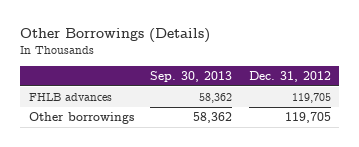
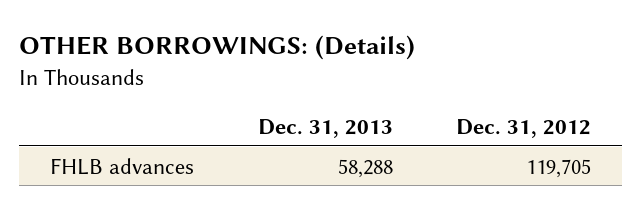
[20,28,211,44] Other Borrowings (Details) -> [18,35,415,61] OTHER BORROWINGS: (Details)
[150,70,233,82] Sep. 30, 2013 -> none
none -> [257,119,393,139] Dec. 31, 2013
[28,112,134,125] Other borrowings -> none

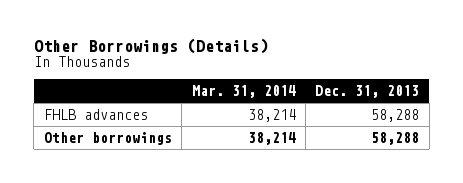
[18,35,415,61] OTHER BORROWINGS: (Details) -> [33,37,268,54] Other Borrowings (Details)
[455,119,591,139] Dec. 31, 2012 -> none
none -> [191,84,296,98] Mar. 31, 2014
none -> [43,131,172,145] Other borrowings

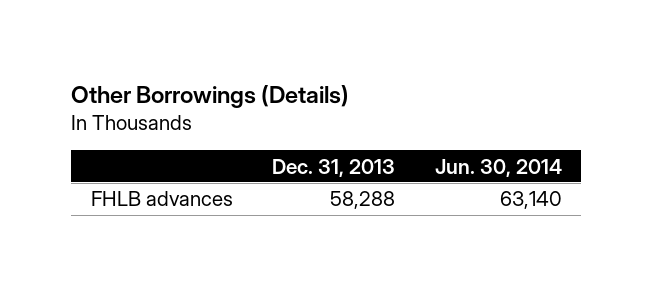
[191,84,296,98] Mar. 31, 2014 -> none
none -> [434,158,562,177] Jun. 30, 2014
[43,131,172,145] Other borrowings -> none

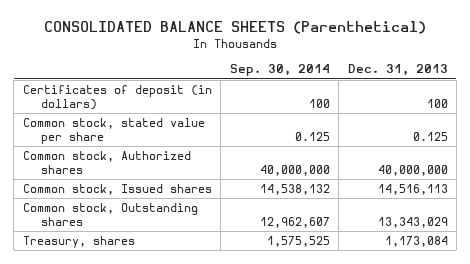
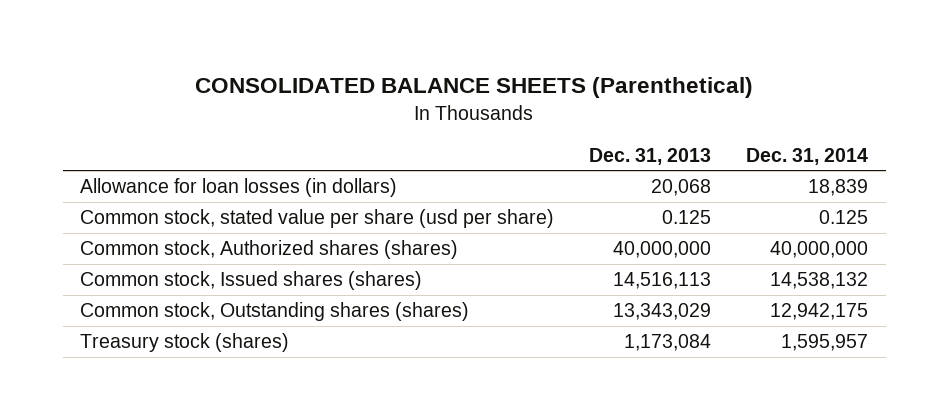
[229,64,330,77] Sep. 30, 2014 -> none
none -> [746,147,869,165] Dec. 31, 2014
[22,85,212,110] Certificates of deposit (in dollars) -> none
none -> [80,178,398,198] Allowance for loan losses (in dollars)
[22,118,205,144] Common stock, stated value per share -> [80,209,555,229] Common stock, stated value per share (usd per share)
[22,151,191,174] Common stock, Authorized shares -> [80,240,459,260] Common stock, Authorized shares (shares)
[22,184,212,196] Common stock, Issued shares -> [80,271,423,291] Common stock, Issued shares (shares)
[22,203,198,226] Common stock, Outstanding shares -> [80,302,470,322] Common stock, Outstanding shares (shares)
[22,236,135,249] Treasury, shares -> [80,333,290,353] Treasury stock (shares)

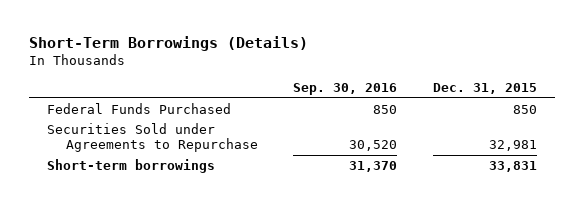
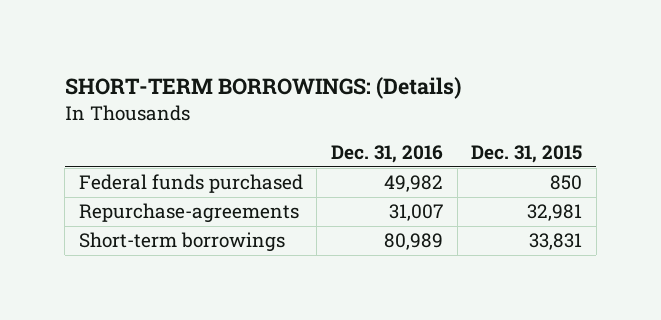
[28,36,308,52] Short-Term Borrowings (Details) -> [64,77,461,100] SHORT-TERM BORROWINGS: (Details)
[293,83,398,96] Sep. 30, 2016 -> none
none -> [331,145,444,164] Dec. 31, 2016
[46,102,231,114] Federal Funds Purchased -> [78,174,303,194] Federal funds purchased
[46,122,258,153] Securities Sold under Agreements to Repurchase -> [78,203,299,224] Repurchase-agreements

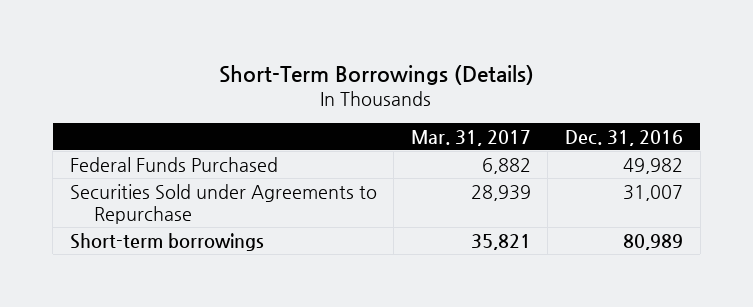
[64,77,461,100] SHORT-TERM BORROWINGS: (Details) -> [219,64,535,85] Short-Term Borrowings (Details)
[471,145,583,164] Dec. 31, 2015 -> none
none -> [410,129,531,146] Mar. 31, 2017
[78,174,303,194] Federal funds purchased -> [69,156,278,172] Federal Funds Purchased
[78,203,299,224] Repurchase-agreements -> [69,183,377,224] Securities Sold under Agreements to Repurchase

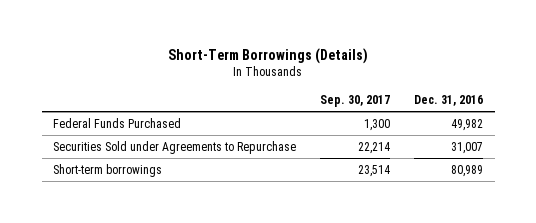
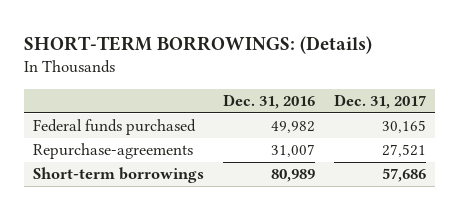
[168,48,369,65] Short-Term Borrowings (Details) -> [23,35,372,54] SHORT-TERM BORROWINGS: (Details)
[320,95,391,108] Sep. 30, 2017 -> none
none -> [333,94,426,110] Dec. 31, 2017
[53,117,182,128] Federal Funds Purchased -> [33,119,197,136] Federal funds purchased
[53,140,297,154] Securities Sold under Agreements to Repurchase -> [33,143,194,160] Repurchase-agreements

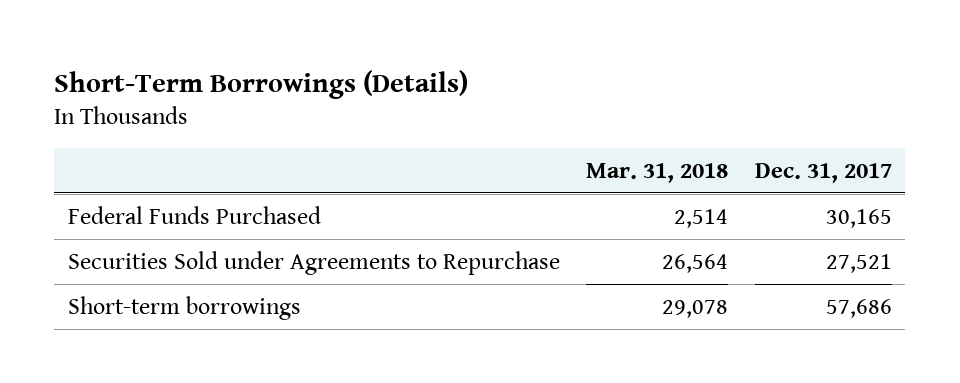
[23,35,372,54] SHORT-TERM BORROWINGS: (Details) -> [54,69,469,99] Short-Term Borrowings (Details)
[223,94,316,110] Dec. 31, 2016 -> none
none -> [586,162,729,183] Mar. 31, 2018
[33,119,197,136] Federal funds purchased -> [67,205,321,224] Federal Funds Purchased
[33,143,194,160] Repurchase-agreements -> [67,250,560,275] Securities Sold under Agreements to Repurchase

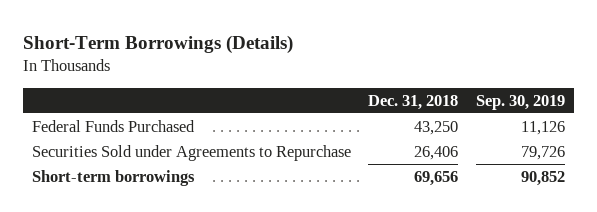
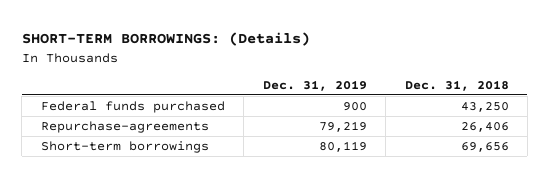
[23,34,294,54] Short-Term Borrowings (Details) -> [21,32,310,47] SHORT-TERM BORROWINGS: (Details)
[475,94,565,110] Sep. 30, 2019 -> none
none -> [262,79,367,91] Dec. 31, 2019
[32,119,196,132] Federal Funds Purchased -> [40,100,225,113] Federal funds purchased
[32,144,352,161] Securities Sold under Agreements to Repurchase -> [40,120,209,133] Repurchase-agreements

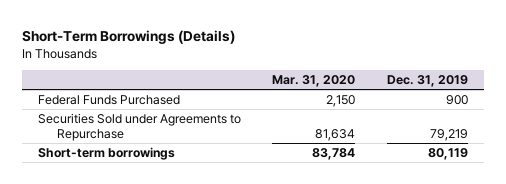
[21,32,310,47] SHORT-TERM BORROWINGS: (Details) -> [22,30,236,45] Short-Term Borrowings (Details)
[404,79,509,91] Dec. 31, 2018 -> none
none -> [272,75,356,88] Mar. 31, 2020
[40,100,225,113] Federal funds purchased -> [37,94,180,105] Federal Funds Purchased
[40,120,209,133] Repurchase-agreements -> [37,112,241,141] Securities Sold under Agreements to Repurchase

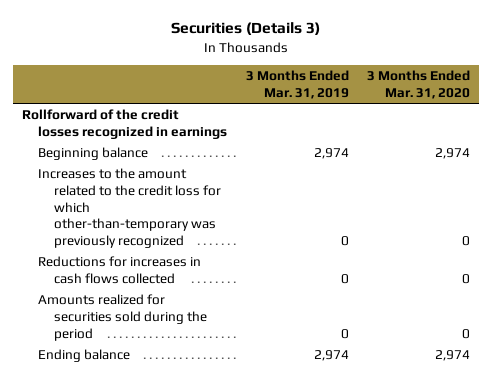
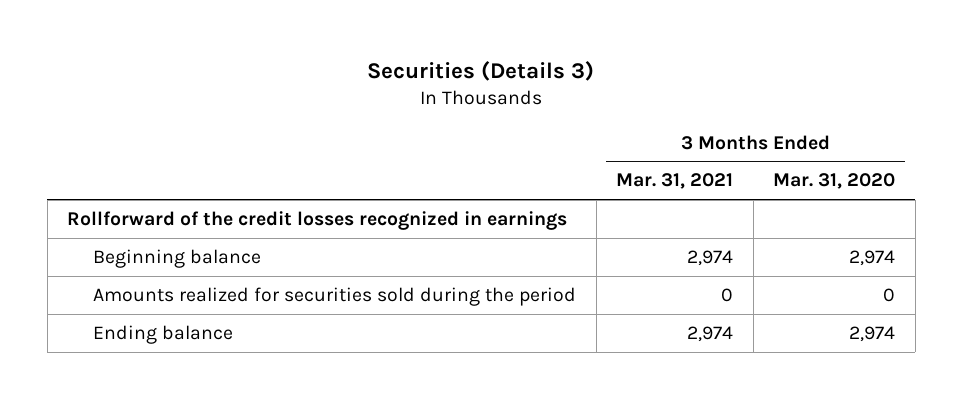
[245,69,349,99] 3 Months Ended Mar. 31, 2019 -> none
none -> [616,173,734,190] Mar. 31, 2021
[38,168,222,249] Increases to the amount related to the credit loss for which other-than-temporary was previously recognized -> none
[38,256,202,284] Reductions for increases in cash flows collected -> none

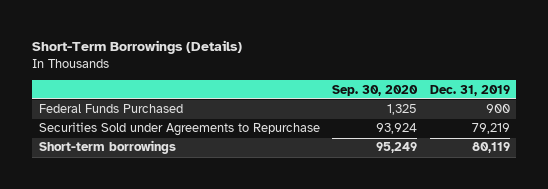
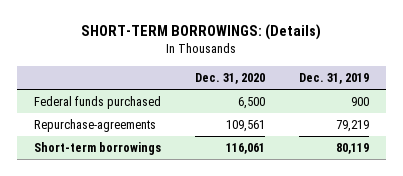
[32,40,243,55] Short-Term Borrowings (Details) -> [81,24,322,41] SHORT-TERM BORROWINGS: (Details)
[332,84,419,96] Sep. 30, 2020 -> none
none -> [194,73,265,85] Dec. 31, 2020
[38,104,183,114] Federal Funds Purchased -> [33,96,161,110] Federal funds purchased
[38,122,320,137] Securities Sold under Agreements to Repurchase -> [33,119,156,133] Repurchase-agreements

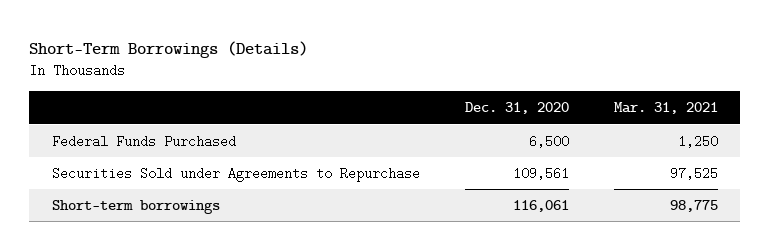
[81,24,322,41] SHORT-TERM BORROWINGS: (Details) -> [29,41,309,59] Short-Term Borrowings (Details)
[299,73,370,85] Dec. 31, 2019 -> none
none -> [613,102,718,115] Mar. 31, 2021
[33,96,161,110] Federal funds purchased -> [51,135,236,149] Federal Funds Purchased
[33,119,156,133] Repurchase-agreements -> [51,167,420,183] Securities Sold under Agreements to Repurchase

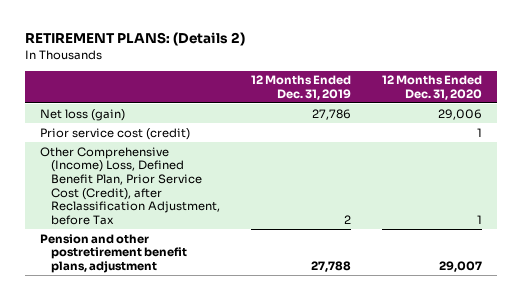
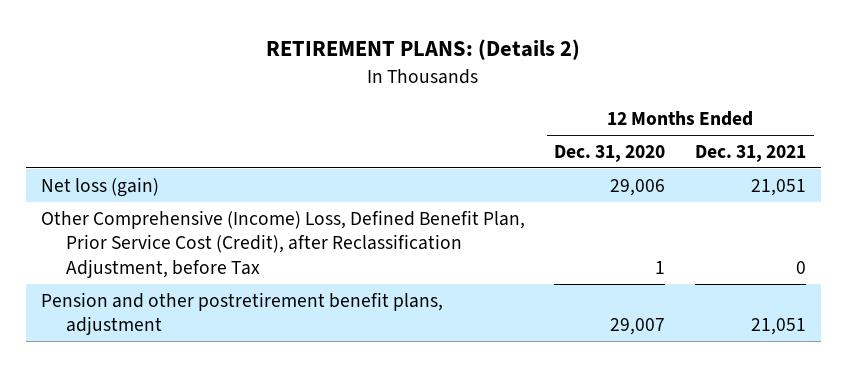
[250,75,351,100] 12 Months Ended Dec. 31, 2019 -> none
none -> [695,144,807,162] Dec. 31, 2021
[40,127,191,140] Prior service cost (credit) -> none

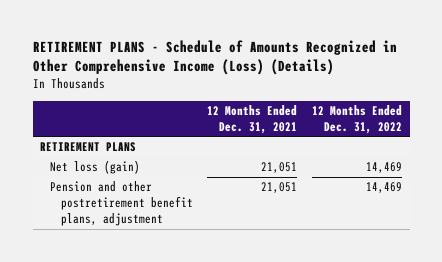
[266,39,581,61] RETIREMENT PLANS: (Details 2) -> [32,40,397,76] RETIREMENT PLANS - Schedule of Amounts Recognized in Other Comprehensive Income (Loss) (Details)
[554,144,666,162] Dec. 31, 2020 -> none
none -> [312,104,403,134] 12 Months Ended Dec. 31, 2022
none -> [40,142,137,153] RETIREMENT PLANS
[40,209,525,278] Other Comprehensive (Income) Loss, Defined Benefit Plan, Prior Service Cost (Credit), after Reclassification Adjustment, before Tax -> none

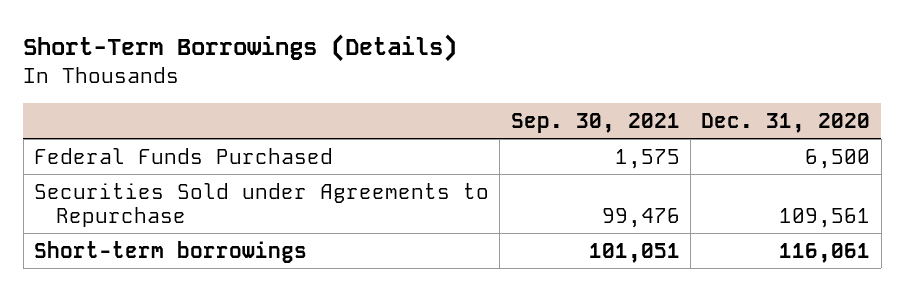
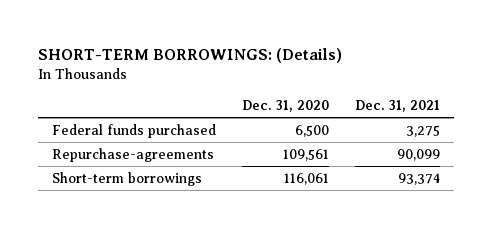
[23,34,458,63] Short-Term Borrowings (Details) -> [38,48,343,64] SHORT-TERM BORROWINGS: (Details)
[510,112,680,133] Sep. 30, 2021 -> none
none -> [355,99,441,112] Dec. 31, 2021
[34,147,334,164] Federal Funds Purchased -> [51,123,216,138] Federal funds purchased
[34,182,490,227] Securities Sold under Agreements to Repurchase -> [51,147,214,162] Repurchase-agreements

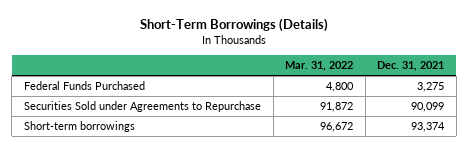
[38,48,343,64] SHORT-TERM BORROWINGS: (Details) -> [140,18,329,33] Short-Term Borrowings (Details)
[242,99,330,112] Dec. 31, 2020 -> none
none -> [285,61,354,72] Mar. 31, 2022
[51,123,216,138] Federal funds purchased -> [23,80,145,90] Federal Funds Purchased
[51,147,214,162] Repurchase-agreements -> [23,100,261,112] Securities Sold under Agreements to Repurchase

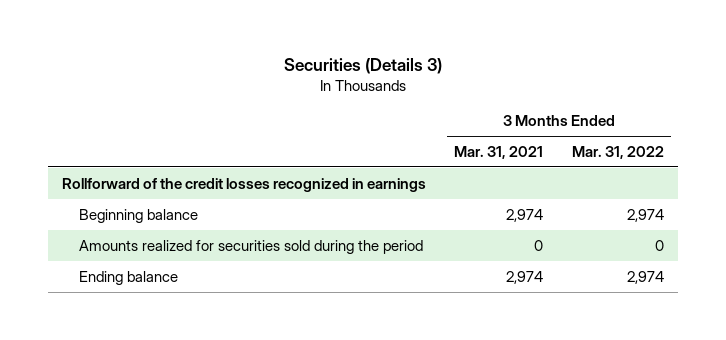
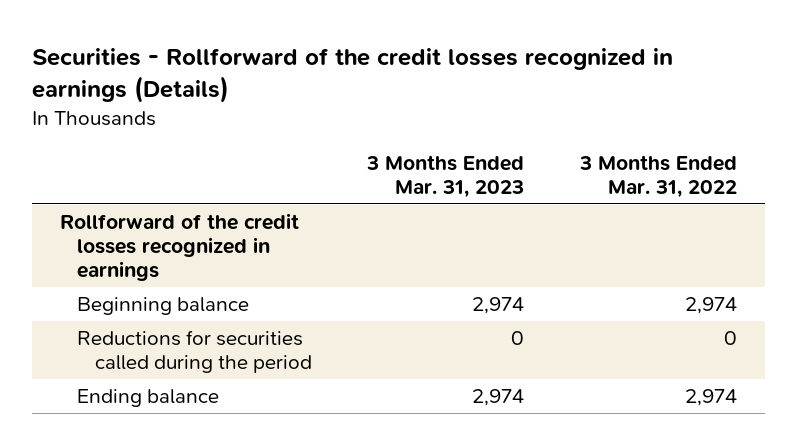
[283,57,442,74] Securities (Details 3) -> [32,47,674,104] Securities - Rollforward of the credit losses recognized in earnings (Details)
[454,146,544,160] Mar. 31, 2021 -> none
none -> [366,155,525,199] 3 Months Ended Mar. 31, 2023
[78,239,423,254] Amounts realized for securities sold during the period -> [77,329,313,374] Reductions for securities called during the period

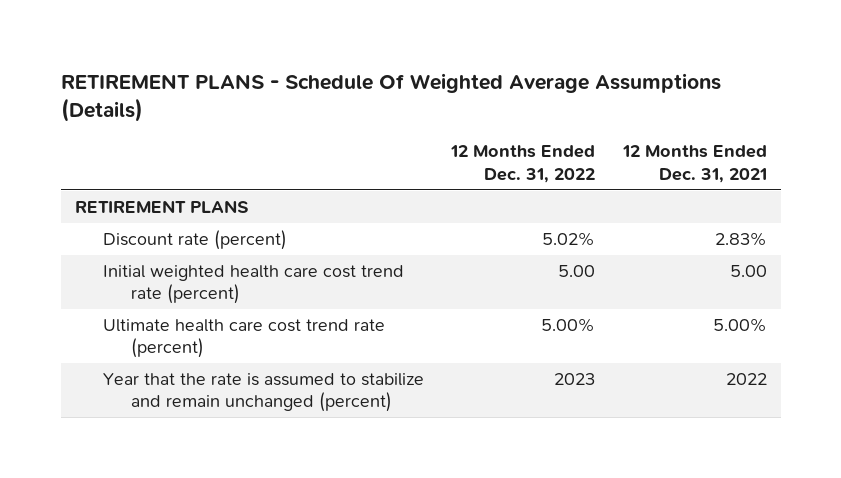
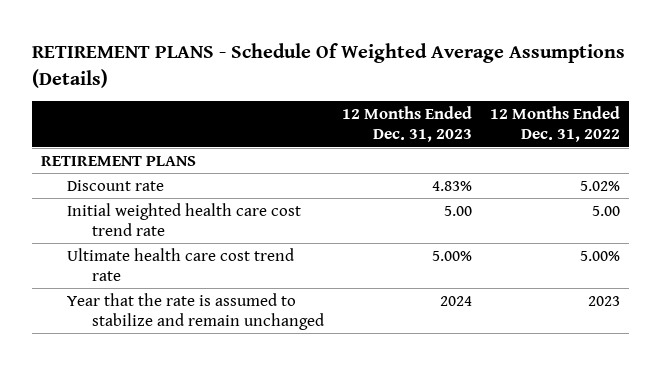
[621,145,767,183] 12 Months Ended Dec. 31, 2021 -> none
none -> [342,106,473,143] 12 Months Ended Dec. 31, 2023
[102,230,287,251] Discount rate (percent) -> [66,179,164,191] Discount rate
[102,265,404,305] Initial weighted health care cost trend rate (percent) -> [66,202,301,236] Initial weighted health care cost trend rate
[102,319,385,359] Ultimate health care cost trend rate (percent) -> [66,247,294,281] Ultimate health care cost trend rate
[102,373,424,413] Year that the rate is assumed to stabilize and remain unchanged (percent) -> [66,292,325,330] Year that the rate is assumed to stabilize and remain unchanged

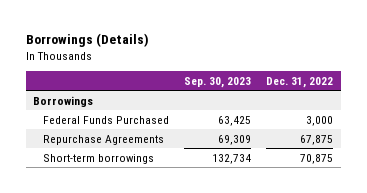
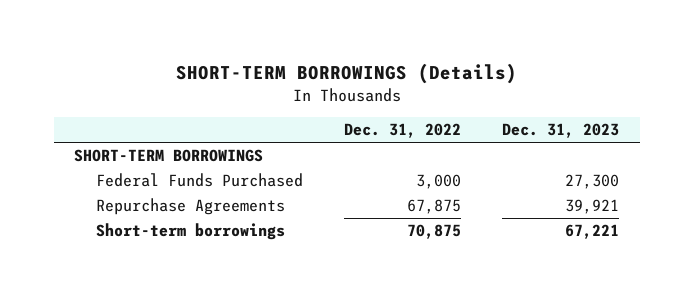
[25,32,149,47] Borrowings (Details) -> [175,62,517,84] SHORT-TERM BORROWINGS (Details)
[183,76,251,88] Sep. 30, 2023 -> none
none -> [502,123,620,139] Dec. 31, 2023
[33,95,94,107] Borrowings -> [74,149,264,163] SHORT-TERM BORROWINGS

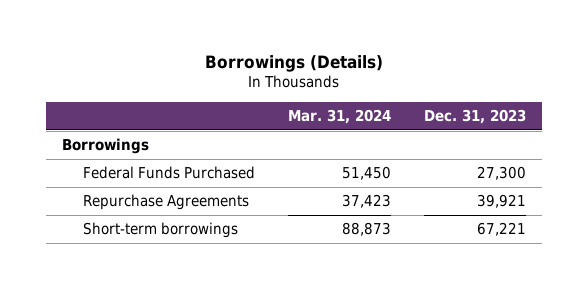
[175,62,517,84] SHORT-TERM BORROWINGS (Details) -> [204,54,383,72] Borrowings (Details)
[344,123,462,139] Dec. 31, 2022 -> none
none -> [287,108,391,124] Mar. 31, 2024
[74,149,264,163] SHORT-TERM BORROWINGS -> [62,138,150,155] Borrowings

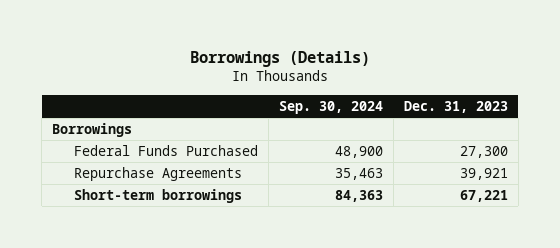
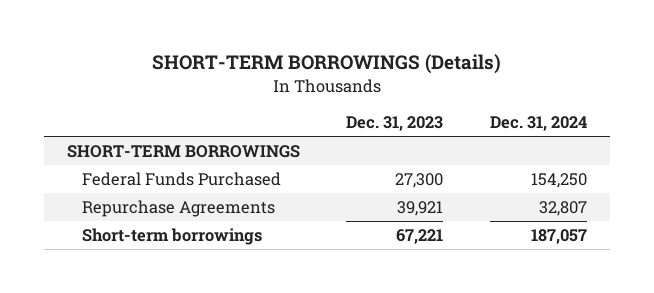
[190,50,371,67] Borrowings (Details) -> [151,54,501,75] SHORT-TERM BORROWINGS (Details)
[278,100,383,114] Sep. 30, 2024 -> none
none -> [489,116,587,132] Dec. 31, 2024
[52,123,133,138] Borrowings -> [66,145,300,159] SHORT-TERM BORROWINGS

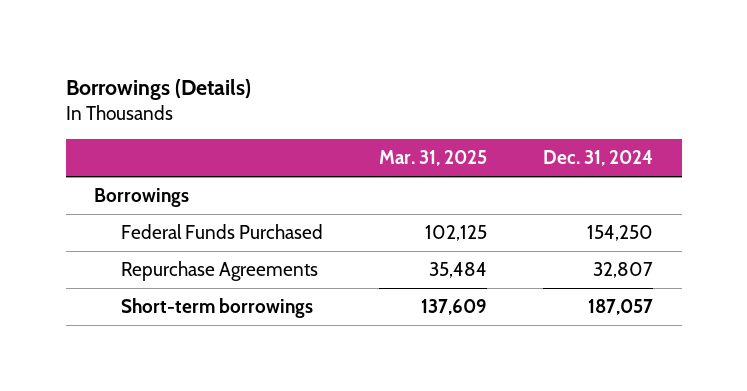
[151,54,501,75] SHORT-TERM BORROWINGS (Details) -> [65,78,251,100] Borrowings (Details)
[346,116,444,132] Dec. 31, 2023 -> none
none -> [378,150,487,167] Mar. 31, 2025
[66,145,300,159] SHORT-TERM BORROWINGS -> [93,188,189,208] Borrowings

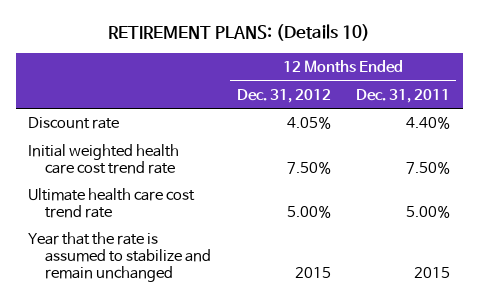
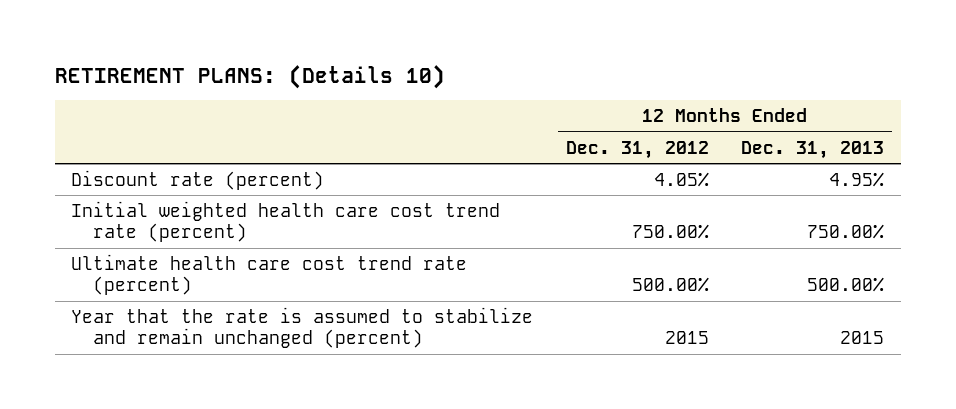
[356,88,451,103] Dec. 31, 2011 -> none
none -> [741,140,885,159] Dec. 31, 2013
[28,117,120,130] Discount rate -> [71,169,325,190] Discount rate (percent)
[28,144,180,174] Initial weighted health care cost trend rate -> [71,200,501,243] Initial weighted health care cost trend rate (percent)
[286,160,331,174] 7.50% -> [631,224,709,240] 750.00%
[28,188,196,218] Ultimate health care cost trend rate -> [71,253,468,296] Ultimate health care cost trend rate (percent)
[286,204,331,218] 5.00% -> [631,277,709,293] 500.00%
[28,232,212,282] Year that the rate is assumed to stabilize and remain unchanged -> [71,306,534,349] Year that the rate is assumed to stabilize and remain unchanged (percent)

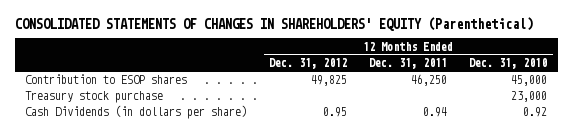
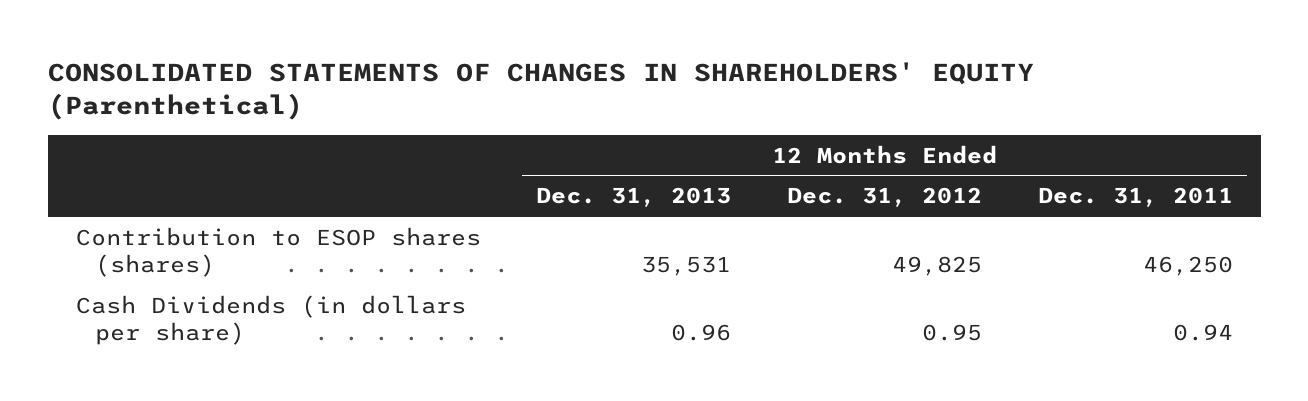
[469,58,548,70] Dec. 31, 2010 -> none
none -> [536,187,732,208] Dec. 31, 2013
[25,91,164,104] Treasury stock purchase -> none
[25,74,188,85] Contribution to ESOP shares -> [75,226,481,278] Contribution to ESOP shares (shares)

